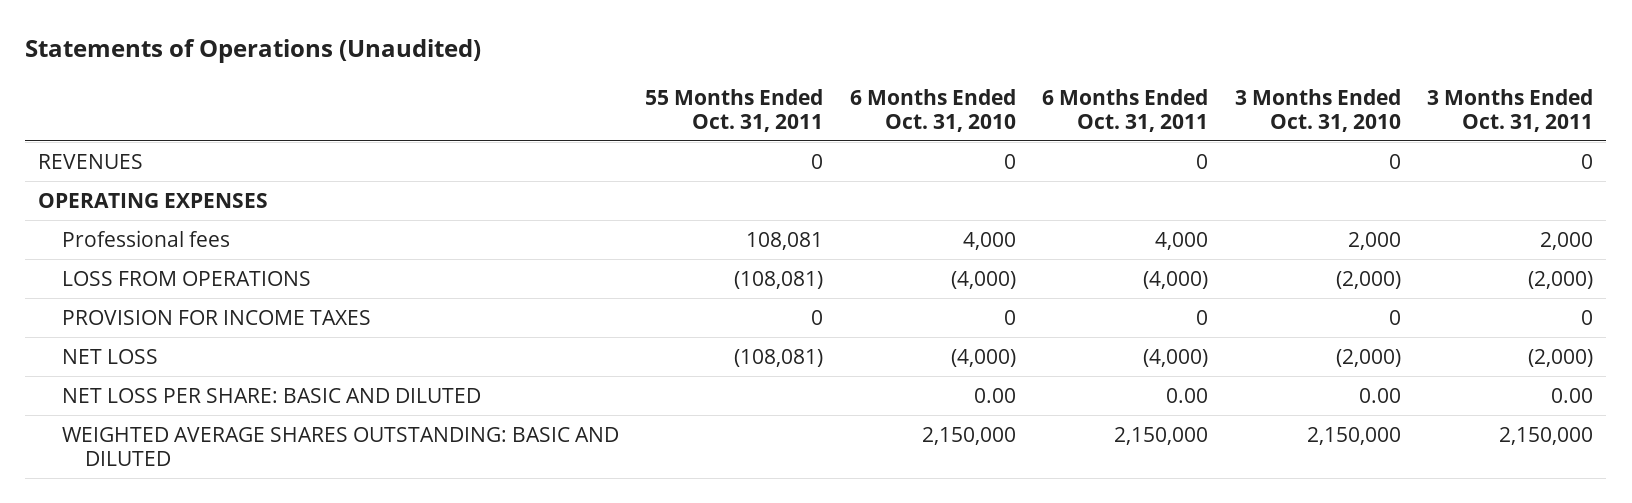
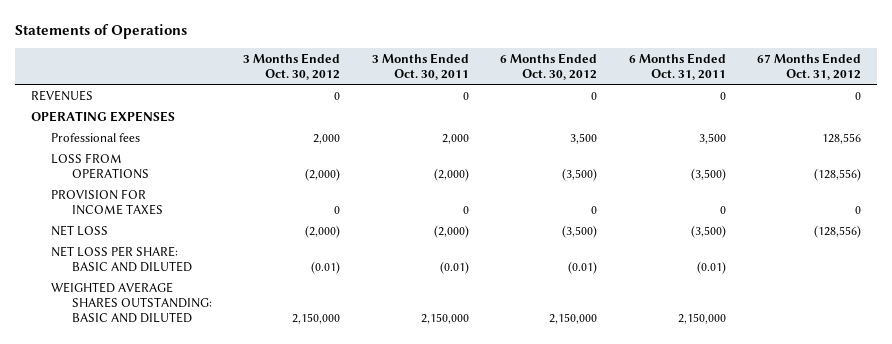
[25,39,482,64] Statements of Operations (Unaudited) -> [14,24,187,40] Statements of Operations
[645,88,824,132] 55 Months Ended Oct. 31, 2011 -> none
[849,88,1016,132] 6 Months Ended Oct. 31, 2010 -> none
[1234,88,1401,132] 3 Months Ended Oct. 31, 2010 -> none
[1427,88,1594,132] 3 Months Ended Oct. 31, 2011 -> none
none -> [243,52,341,81] 3 Months Ended Oct. 30, 2012
none -> [371,52,469,81] 3 Months Ended Oct. 30, 2011
none -> [500,52,598,81] 6 Months Ended Oct. 30, 2012
none -> [757,52,862,81] 67 Months Ended Oct. 31, 2012
[1155,231,1209,250] 4,000 -> [698,132,726,144] 3,500
[1143,270,1209,289] (4,000) -> [690,168,726,182] (3,500)
[1143,348,1209,367] (4,000) -> [690,224,726,238] (3,500)
[1166,387,1209,403] 0.00 -> [696,261,726,275] (0.01)

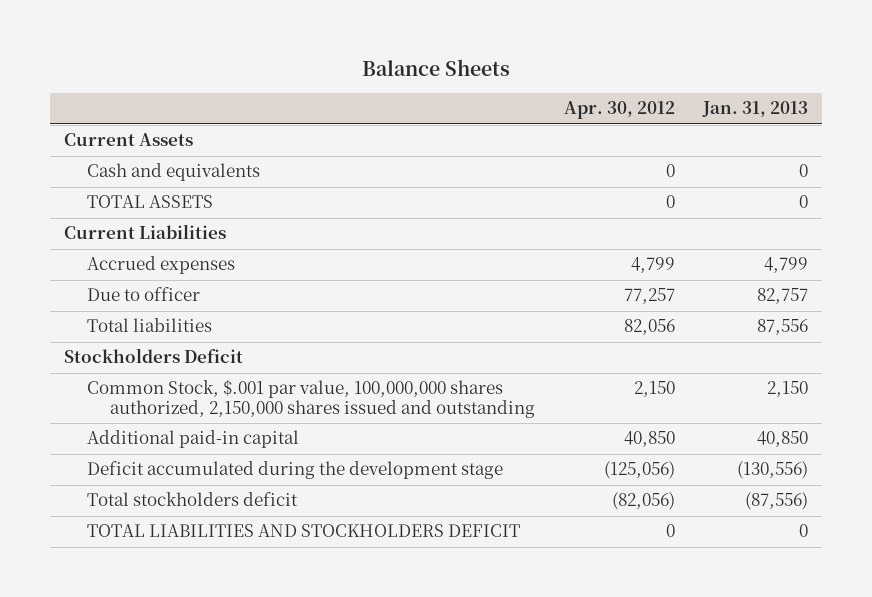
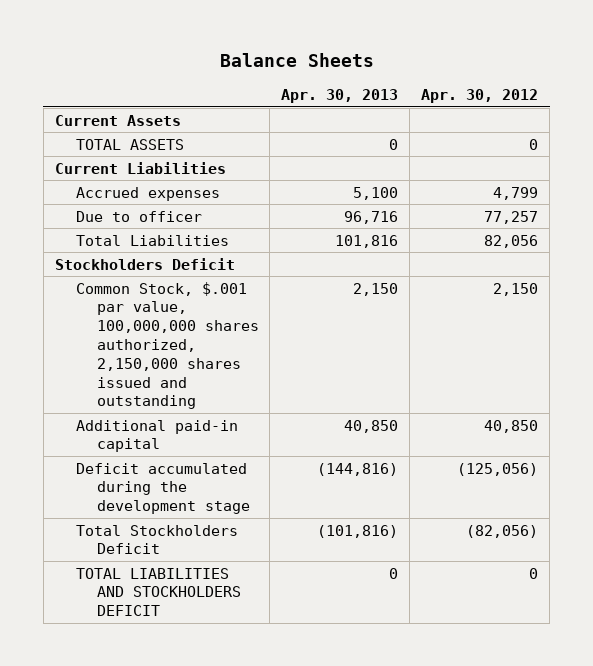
[702,101,809,118] Jan. 31, 2013 -> none
none -> [281,88,399,103] Apr. 30, 2013
[87,163,261,182] Cash and equivalents -> none
[87,318,213,333] Total liabilities -> [75,234,229,246] Total Liabilities
[87,492,299,507] Total stockholders deficit -> [75,524,238,555] Total Stockholders Deficit

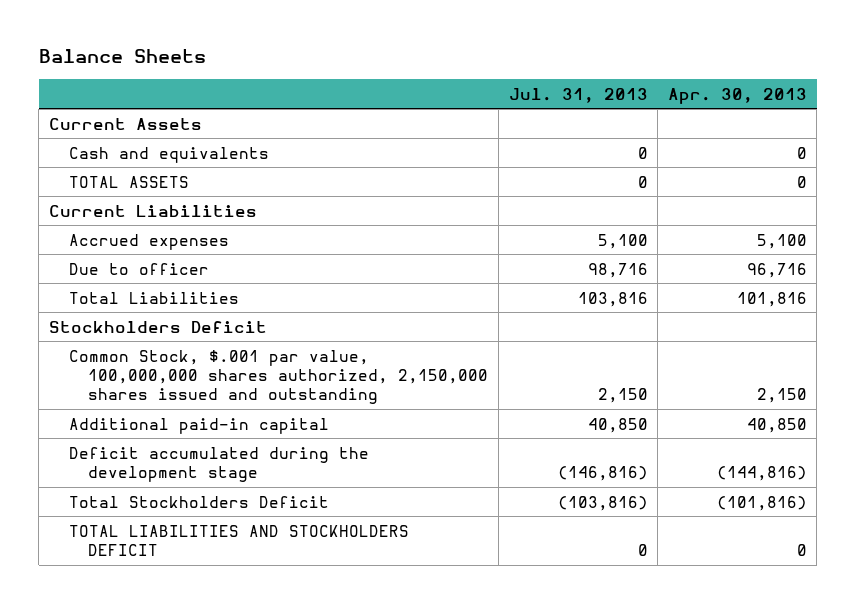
[421,88,539,103] Apr. 30, 2012 -> none
none -> [508,87,648,103] Jul. 31, 2013
none -> [68,146,269,163] Cash and equivalents

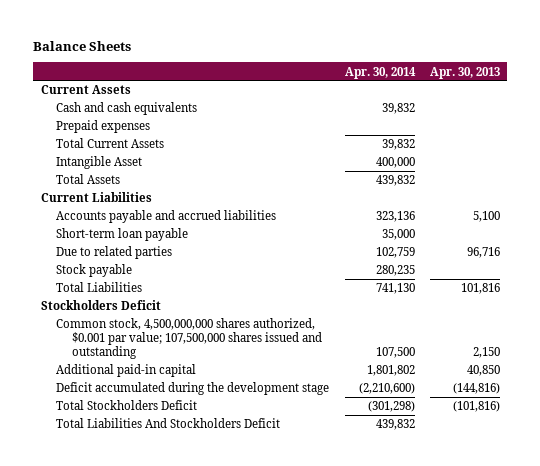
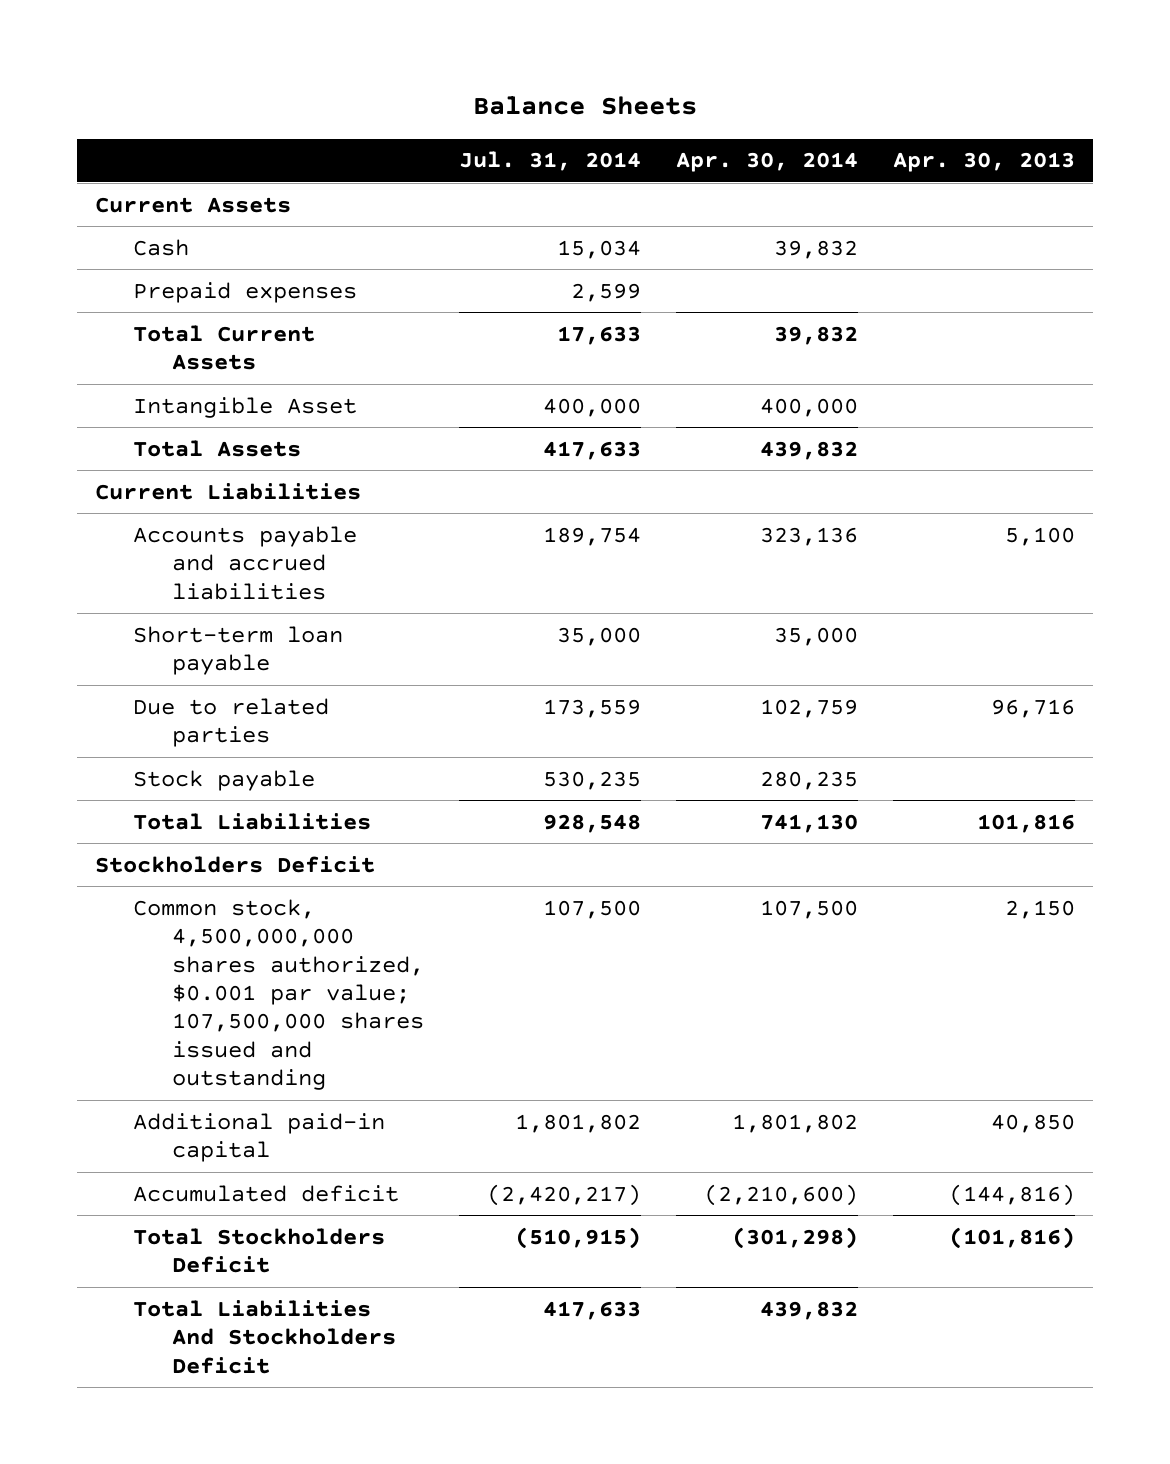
none -> [458,151,641,172] Jul. 31, 2014
[56,102,198,116] Cash and cash equivalents -> [133,238,190,256] Cash
[56,382,330,396] Deficit accumulated during the development stage -> [133,1184,400,1202] Accumulated deficit

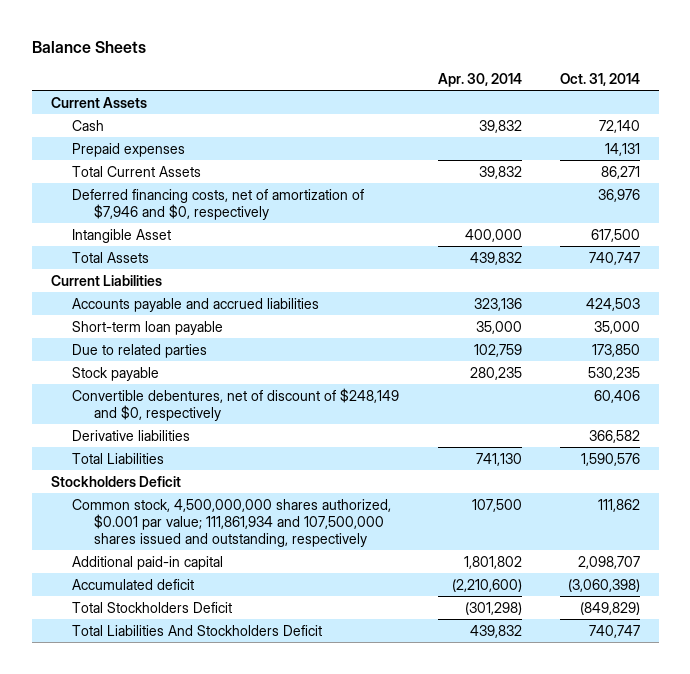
[458,151,641,172] Jul. 31, 2014 -> none
[892,152,1075,173] Apr. 30, 2013 -> none
none -> [559,73,640,87] Oct. 31, 2014
none -> [72,188,365,220] Deferred financing costs, net of amortization of $7,946 and $0, respectively
none -> [72,387,400,421] Convertible debentures, net of discount of $248,149 and $0, respectively
none -> [72,429,191,441] Derivative liabilities
[133,898,424,1091] Common stock, 4,500,000,000 shares authorized, $0.001 par value; 107,500,000 shares issued and outstanding -> [72,498,392,547] Common stock, 4,500,000,000 shares authorized, $0.001 par value; 111,861,934 and 107,500,000 shares issued and outstanding, respectively

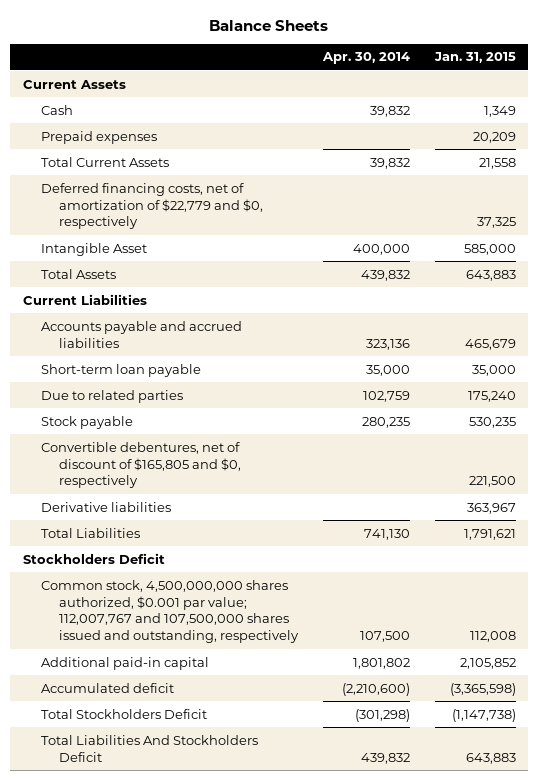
[559,73,640,87] Oct. 31, 2014 -> none
none -> [433,52,516,64] Jan. 31, 2015
[72,188,365,220] Deferred financing costs, net of amortization of $7,946 and $0, respectively -> [40,182,263,230] Deferred financing costs, net of amortization of $22,779 and $0, respectively
[72,387,400,421] Convertible debentures, net of discount of $248,149 and $0, respectively -> [40,441,241,489] Convertible debentures, net of discount of $165,805 and $0, respectively
[72,498,392,547] Common stock, 4,500,000,000 shares authorized, $0.001 par value; 111,861,934 and 107,500,000 shares issued and outstanding, respectively -> [40,579,299,644] Common stock, 4,500,000,000 shares authorized, $0.001 par value; 112,007,767 and 107,500,000 shares issued and outstanding, respectively

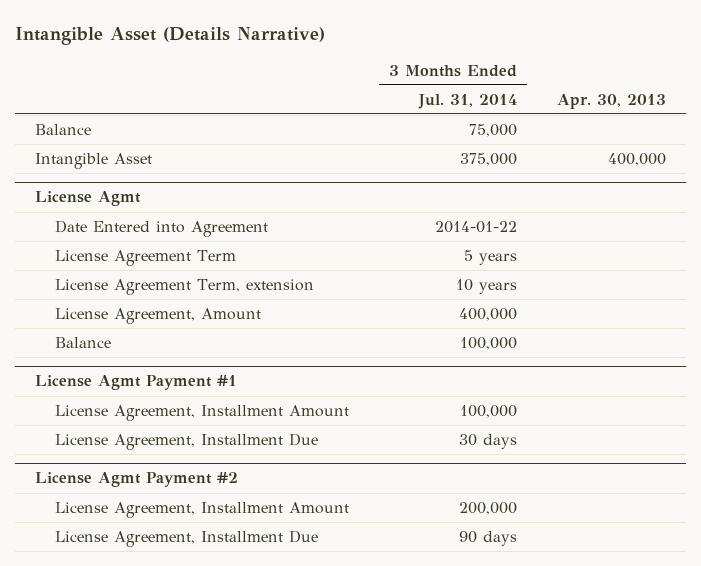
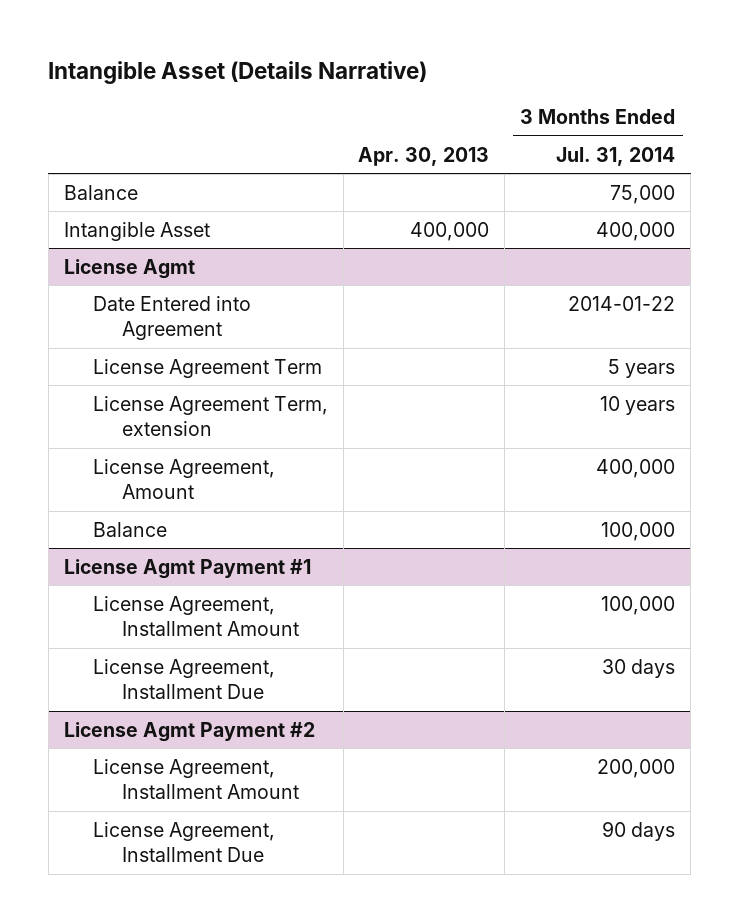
[459,152,517,166] 375,000 -> [596,221,676,241] 400,000

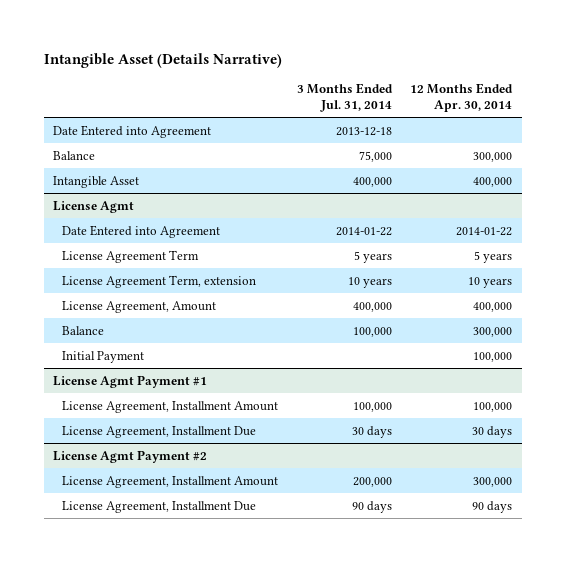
[358,146,490,166] Apr. 30, 2013 -> none
none -> [410,83,514,112] 12 Months Ended Apr. 30, 2014
none -> [52,124,211,138] Date Entered into Agreement
none -> [62,350,145,363] Initial Payment

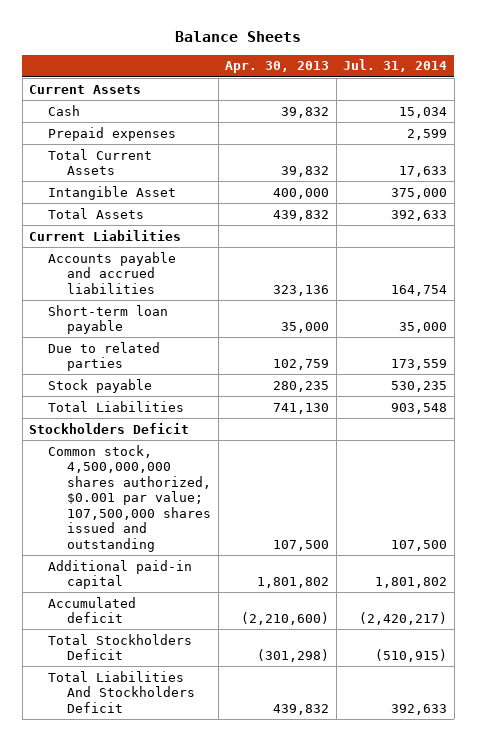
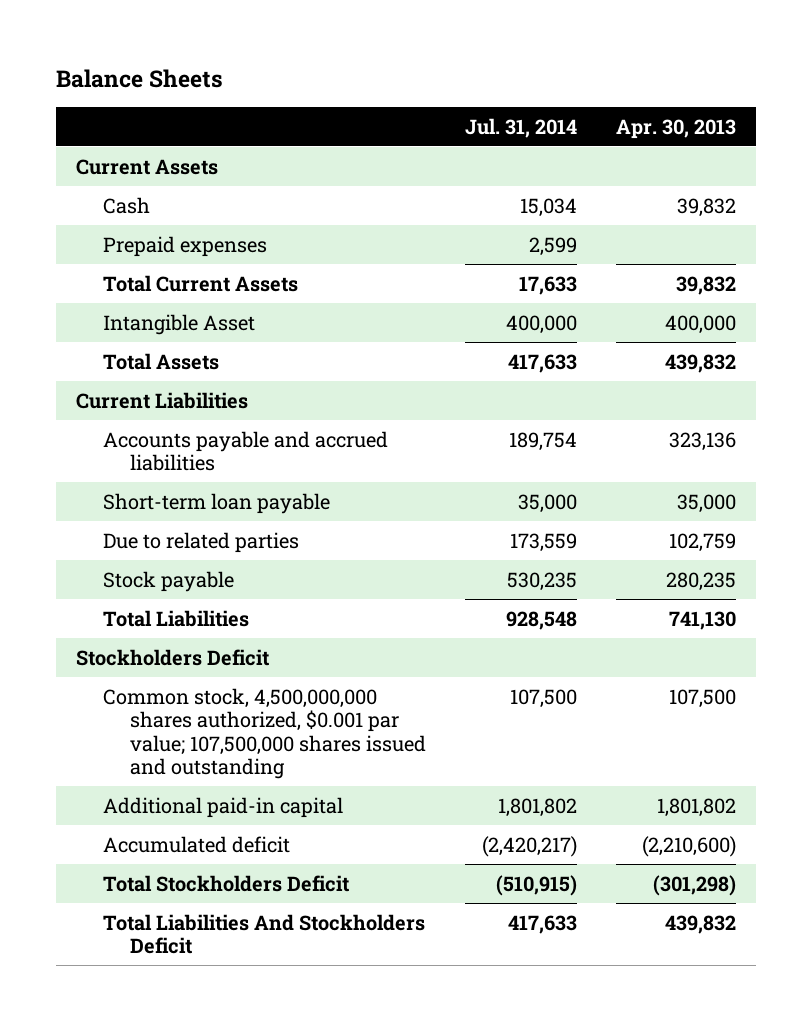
[391,187,448,199] 375,000 -> [506,314,578,334] 400,000
[391,209,448,221] 392,633 -> [508,353,578,373] 417,633
[391,284,448,296] 164,754 -> [509,431,578,451] 189,754
[391,402,448,414] 903,548 -> [506,610,578,630] 928,548
[391,703,448,715] 392,633 -> [508,914,578,934] 417,633

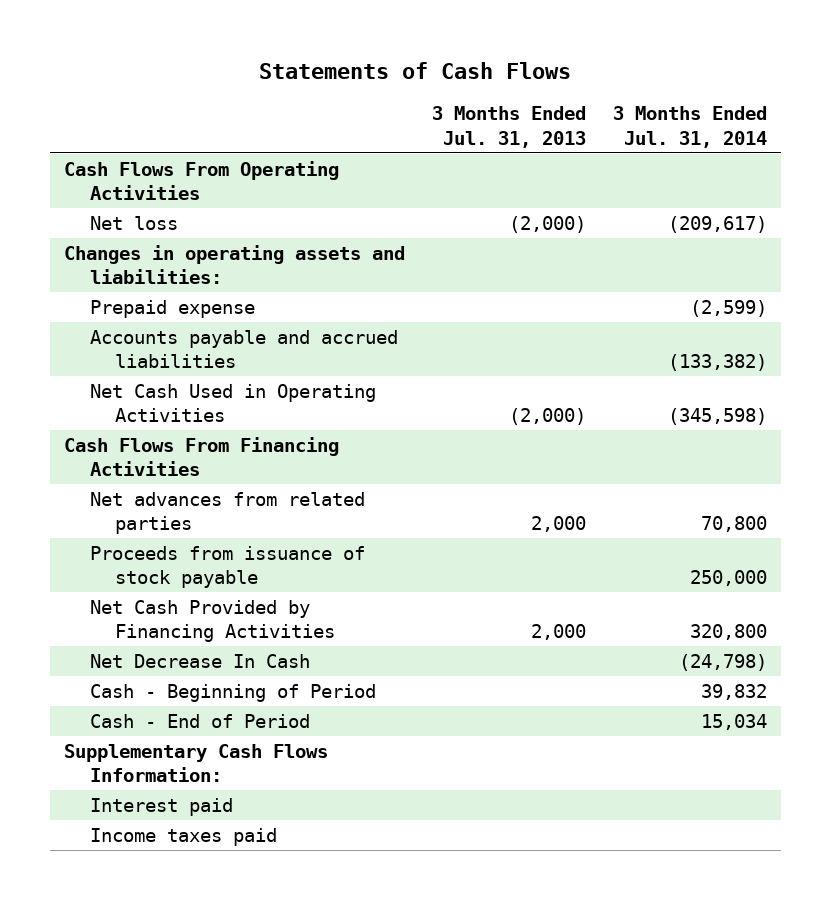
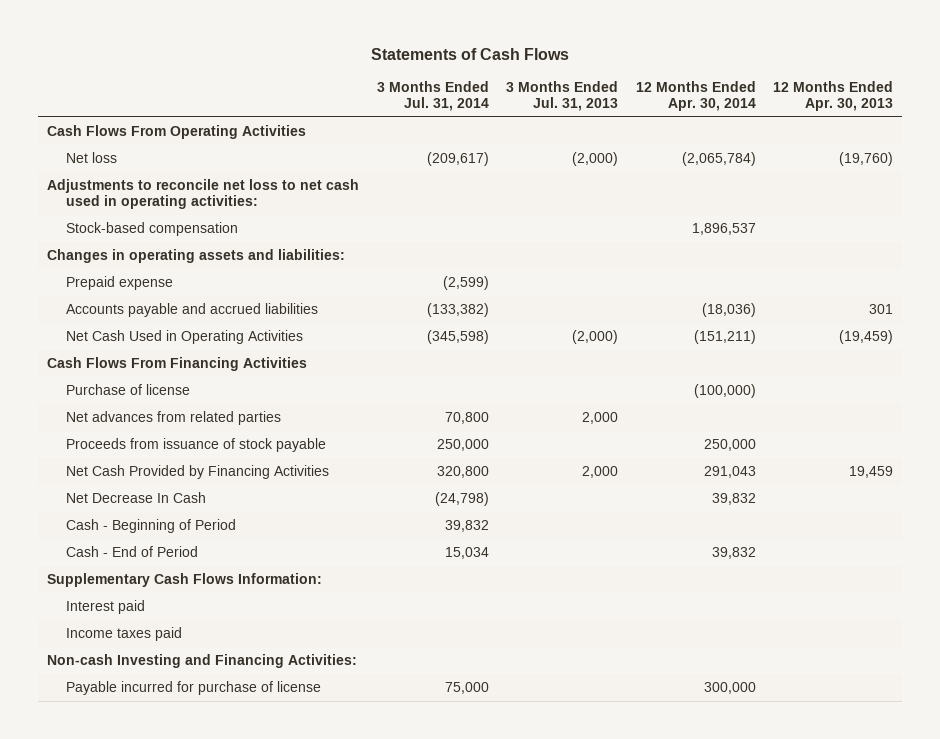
none -> [635,81,756,112] 12 Months Ended Apr. 30, 2014
none -> [773,81,894,112] 12 Months Ended Apr. 30, 2013
none -> [47,179,360,210] Adjustments to reconcile net loss to net cash used in operating activities:
none -> [65,222,238,237] Stock-based compensation
none -> [65,384,190,396] Purchase of license
none -> [47,654,358,669] Non-cash Investing and Financing Activities:
none -> [65,681,321,696] Payable incurred for purchase of license

